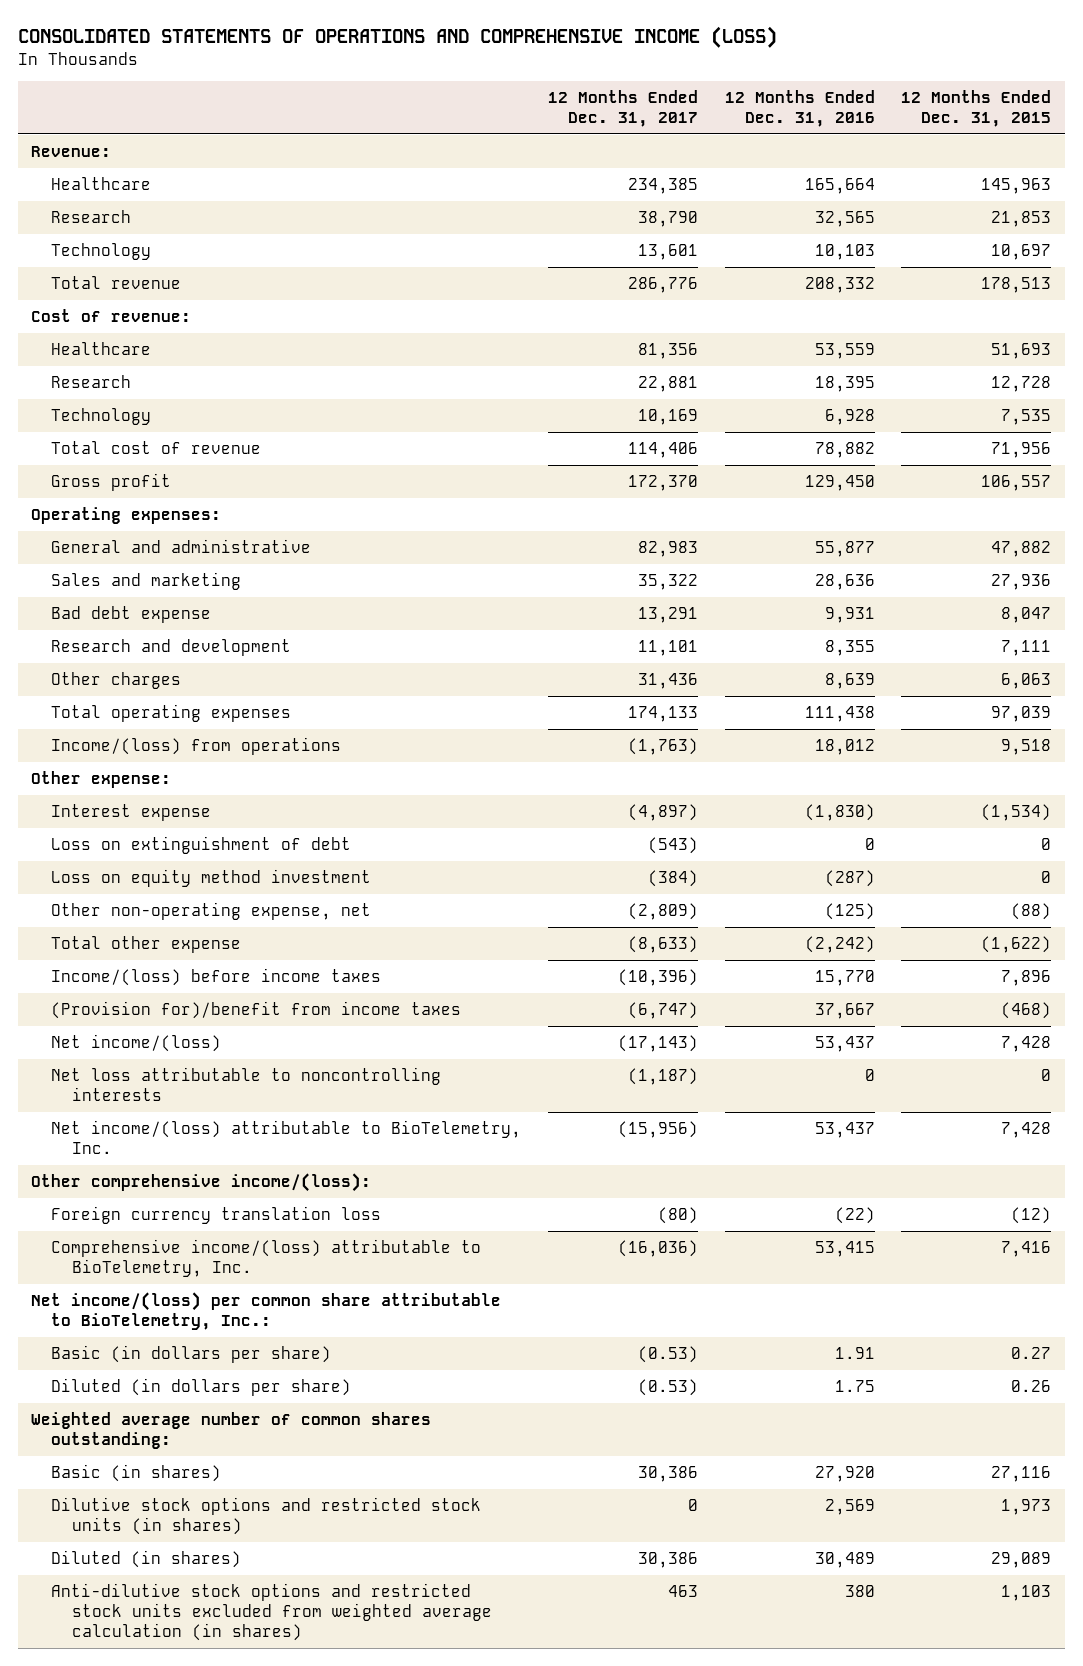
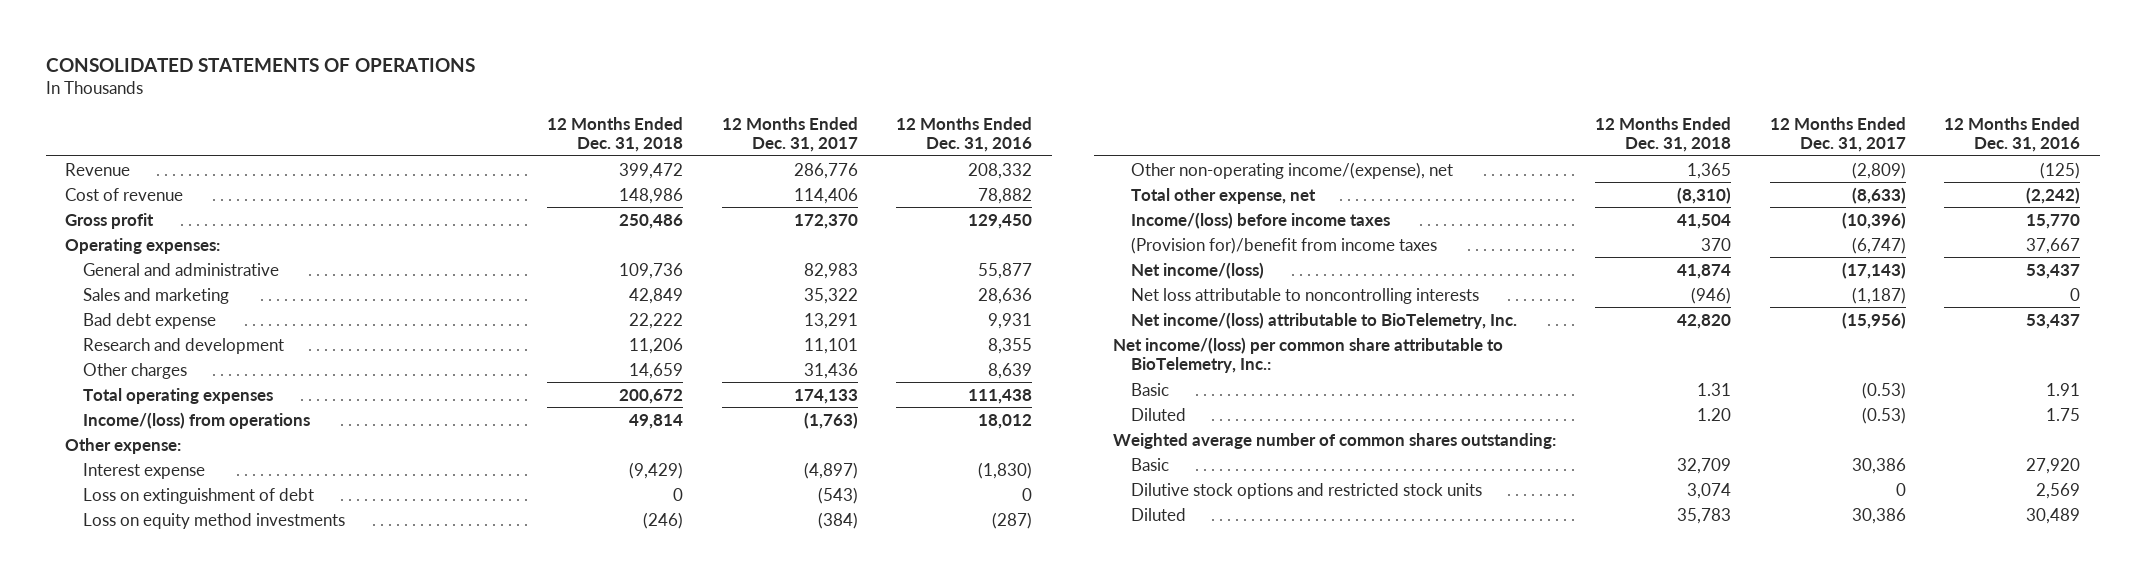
[17,26,777,49] CONSOLIDATED STATEMENTS OF OPERATIONS AND COMPREHENSIVE INCOME (LOSS) -> [45,57,475,72] CONSOLIDATED STATEMENTS OF OPERATIONS
[901,90,1052,128] 12 Months Ended Dec. 31, 2015 -> none
none -> [546,116,683,153] 12 Months Ended Dec. 31, 2018
[31,145,112,157] Revenue: -> none
[51,176,152,190] Healthcare -> none
[51,209,132,223] Research -> none
[51,242,152,260] Technology -> none
[31,308,192,322] Cost of revenue: -> none
[51,341,152,355] Healthcare -> none
[51,374,132,388] Research -> none
[51,407,152,425] Technology -> none
[51,275,182,289] Total revenue -> [65,162,131,176] Revenue
[51,440,262,454] Total cost of revenue -> [65,187,184,201] Cost of revenue
[51,868,372,887] Loss on equity method investment -> [82,512,345,529] Loss on equity method investments
[51,901,372,920] Other non-operating expense, net -> [1130,161,1453,179] Other non-operating income/(expense), net
[51,935,242,953] Total other expense -> [1130,187,1316,204] Total other expense, net
[31,1172,372,1192] Other comprehensive income/(loss): -> none
[51,1205,382,1224] Foreign currency translation loss -> none
[51,1238,482,1278] Comprehensive income/(loss) attributable to BioTelemetry, Inc. -> none
[51,1344,332,1363] Basic (in dollars per share) -> [1130,382,1169,396] Basic
[51,1377,352,1396] Diluted (in dollars per share) -> [1130,407,1186,421] Diluted
[51,1582,492,1642] Anti-dilutive stock options and restricted stock units excluded from weighted average calculation (in shares) -> none
[51,1463,222,1482] Basic (in shares) -> [1130,457,1169,471] Basic
[51,1496,482,1536] Dilutive stock options and restricted stock units (in shares) -> [1130,482,1482,499] Dilutive stock options and restricted stock units
[51,1549,242,1568] Diluted (in shares) -> [1130,507,1186,521] Diluted

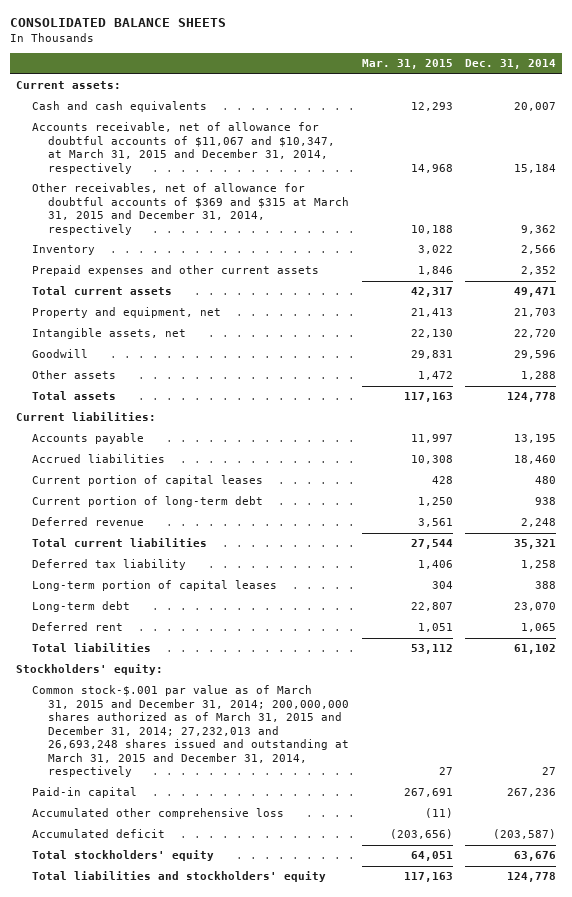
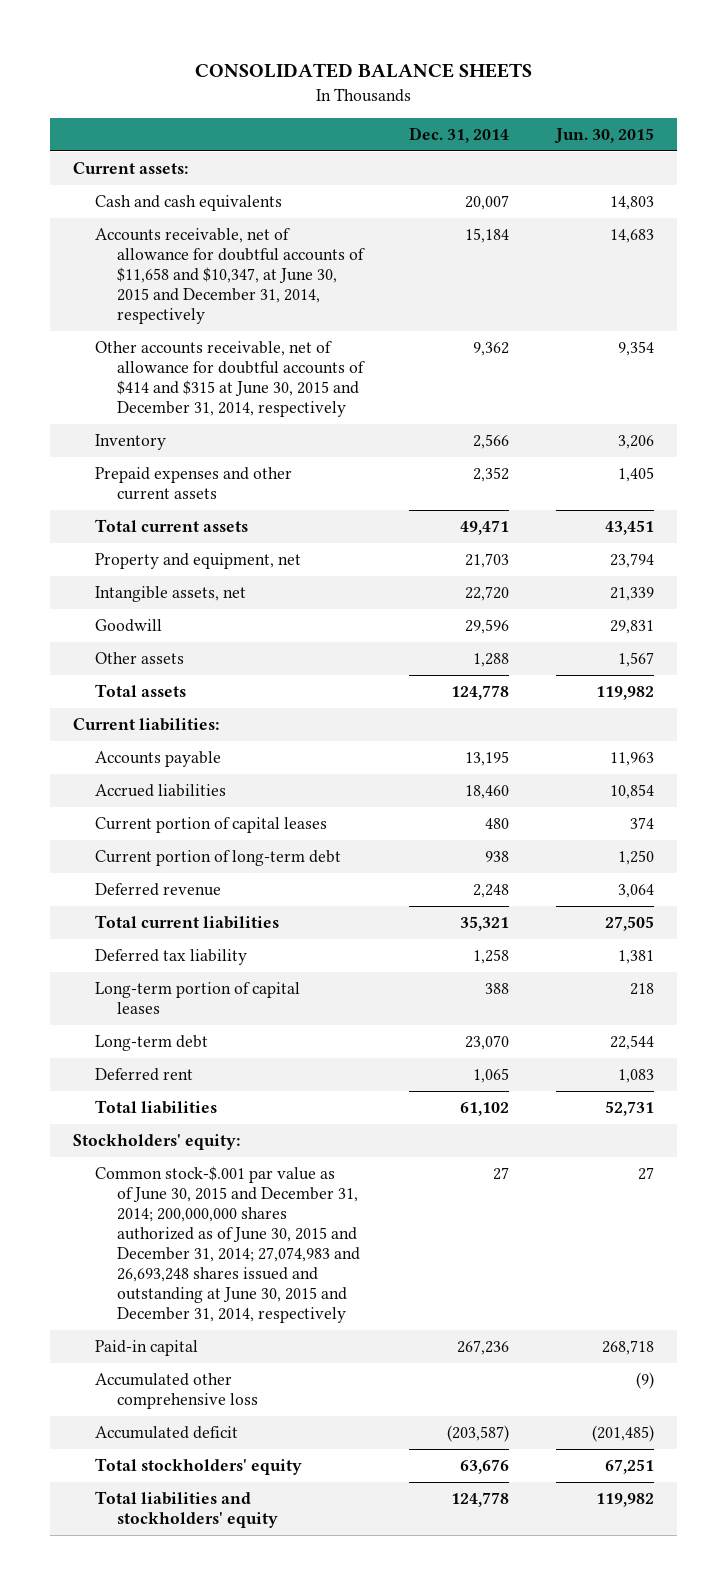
[361,59,453,70] Mar. 31, 2015 -> none
none -> [553,128,654,145] Jun. 30, 2015
[32,122,336,174] Accounts receivable, net of allowance for doubtful accounts of $11,067 and $10,347, at March 31, 2015 and December 31, 2014, respectively -> [95,227,365,325] Accounts receivable, net of allowance for doubtful accounts of $11,658 and $10,347, at June 30, 2015 and December 31, 2014, respectively
[32,183,350,235] Other receivables, net of allowance for doubtful accounts of $369 and $315 at March 31, 2015 and December 31, 2014, respectively -> [95,340,365,418] Other accounts receivable, net of allowance for doubtful accounts of $414 and $315 at June 30, 2015 and December 31, 2014, respectively
[32,685,350,778] Common stock-$.001 par value as of March 31, 2015 and December 31, 2014; 200,000,000 shares authorized as of March 31, 2015 and December 31, 2014; 27,232,013 and 26,693,248 shares issued and outstanding at March 31, 2015 and December 31, 2014, respectively -> [95,1165,360,1324] Common stock-$.001 par value as of June 30, 2015 and December 31, 2014; 200,000,000 shares authorized as of June 30, 2015 and December 31, 2014; 27,074,983 and 26,693,248 shares issued and outstanding at June 30, 2015 and December 31, 2014, respectively

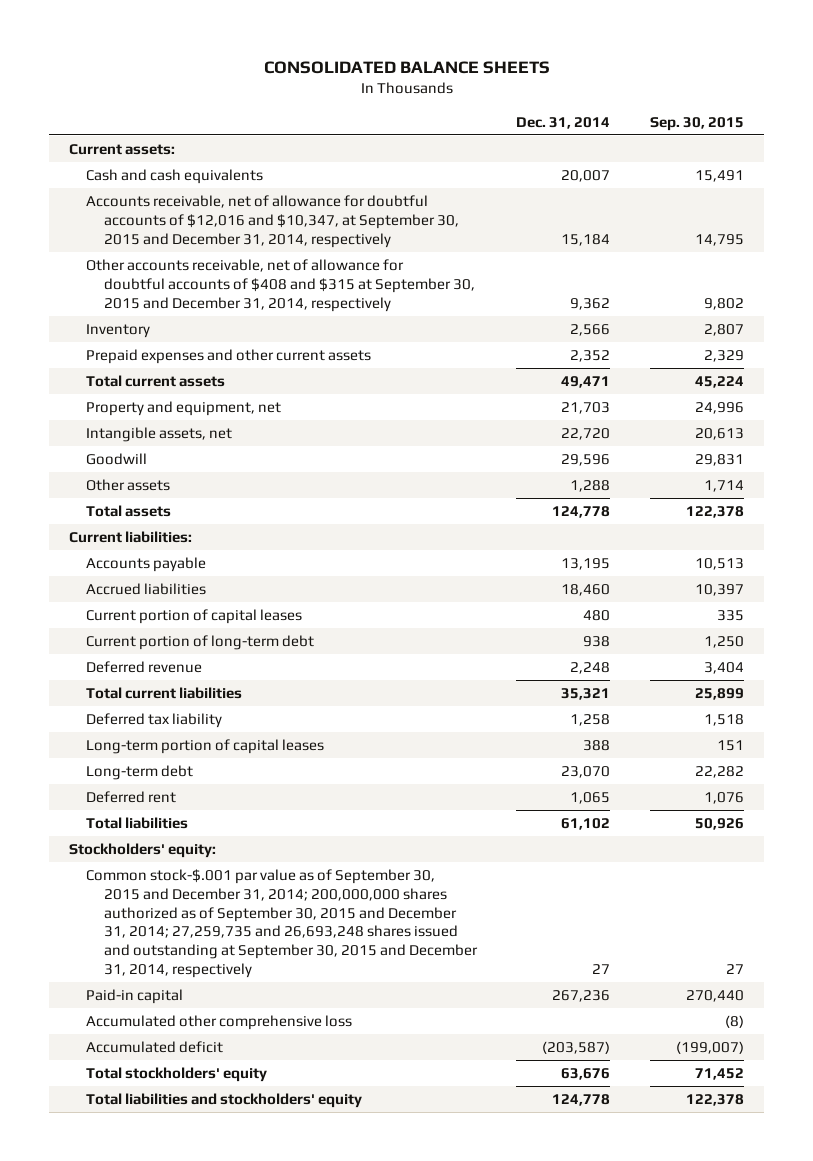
[553,128,654,145] Jun. 30, 2015 -> none
none -> [650,116,745,131] Sep. 30, 2015
[95,227,365,325] Accounts receivable, net of allowance for doubtful accounts of $11,658 and $10,347, at June 30, 2015 and December 31, 2014, respectively -> [86,194,459,248] Accounts receivable, net of allowance for doubtful accounts of $12,016 and $10,347, at September 30, 2015 and December 31, 2014, respectively
[95,340,365,418] Other accounts receivable, net of allowance for doubtful accounts of $414 and $315 at June 30, 2015 and December 31, 2014, respectively -> [86,258,475,312] Other accounts receivable, net of allowance for doubtful accounts of $408 and $315 at September 30, 2015 and December 31, 2014, respectively
[95,1165,360,1324] Common stock-$.001 par value as of June 30, 2015 and December 31, 2014; 200,000,000 shares authorized as of June 30, 2015 and December 31, 2014; 27,074,983 and 26,693,248 shares issued and outstanding at June 30, 2015 and December 31, 2014, respectively -> [86,868,478,979] Common stock-$.001 par value as of September 30, 2015 and December 31, 2014; 200,000,000 shares authorized as of September 30, 2015 and December 31, 2014; 27,259,735 and 26,693,248 shares issued and outstanding at September 30, 2015 and December 31, 2014, respectively

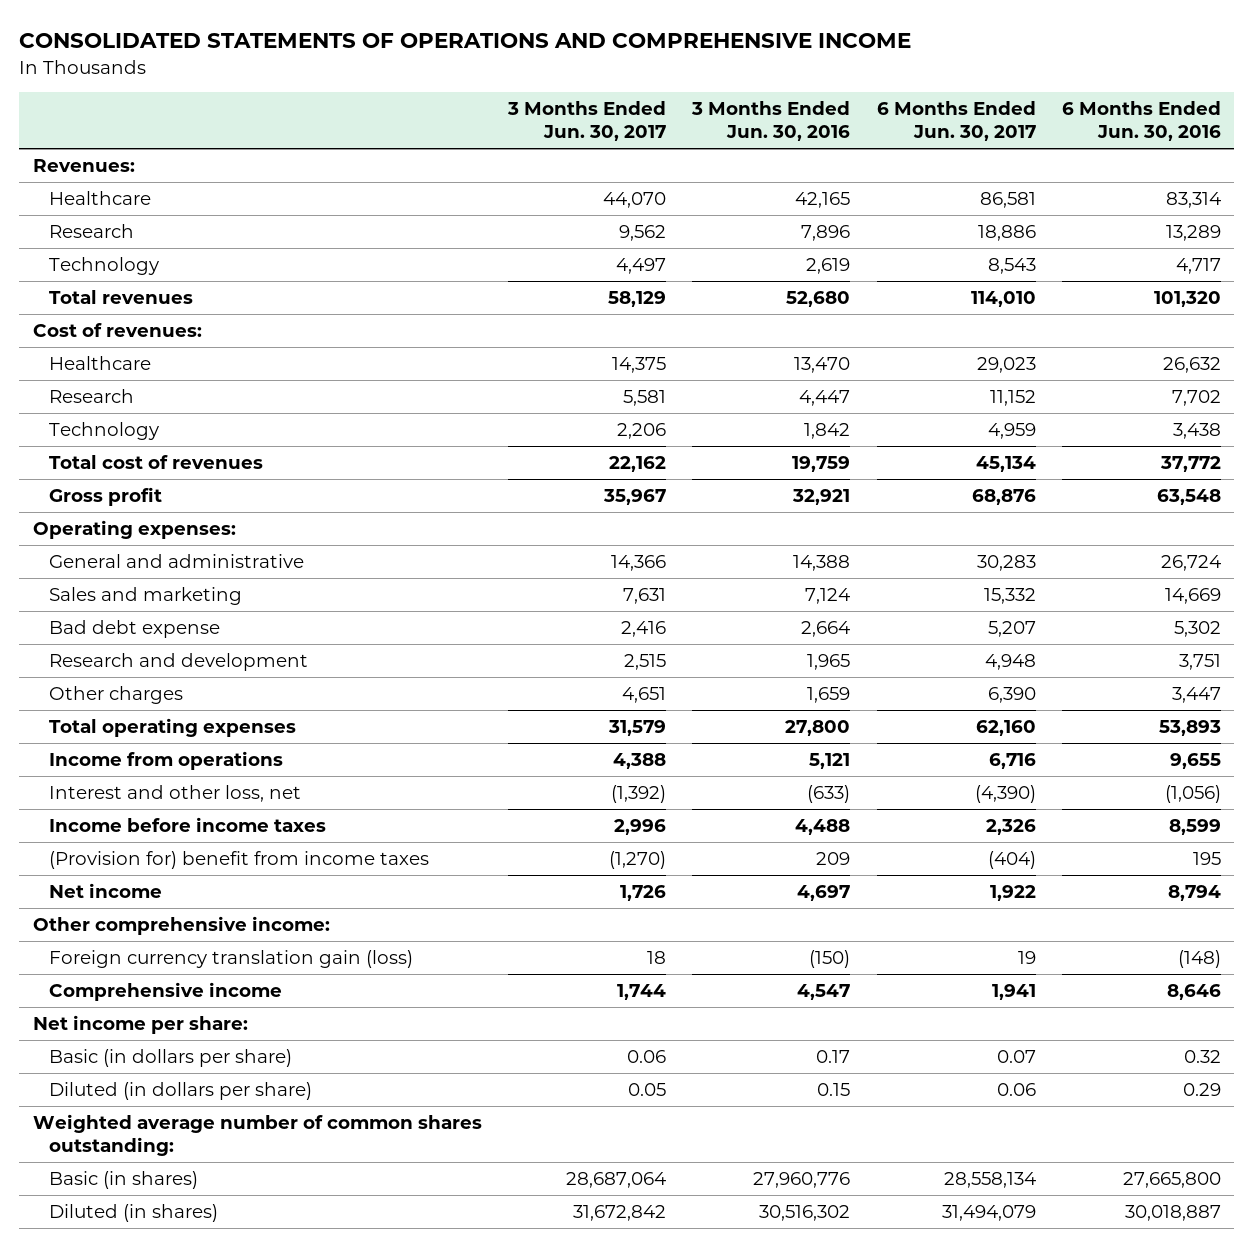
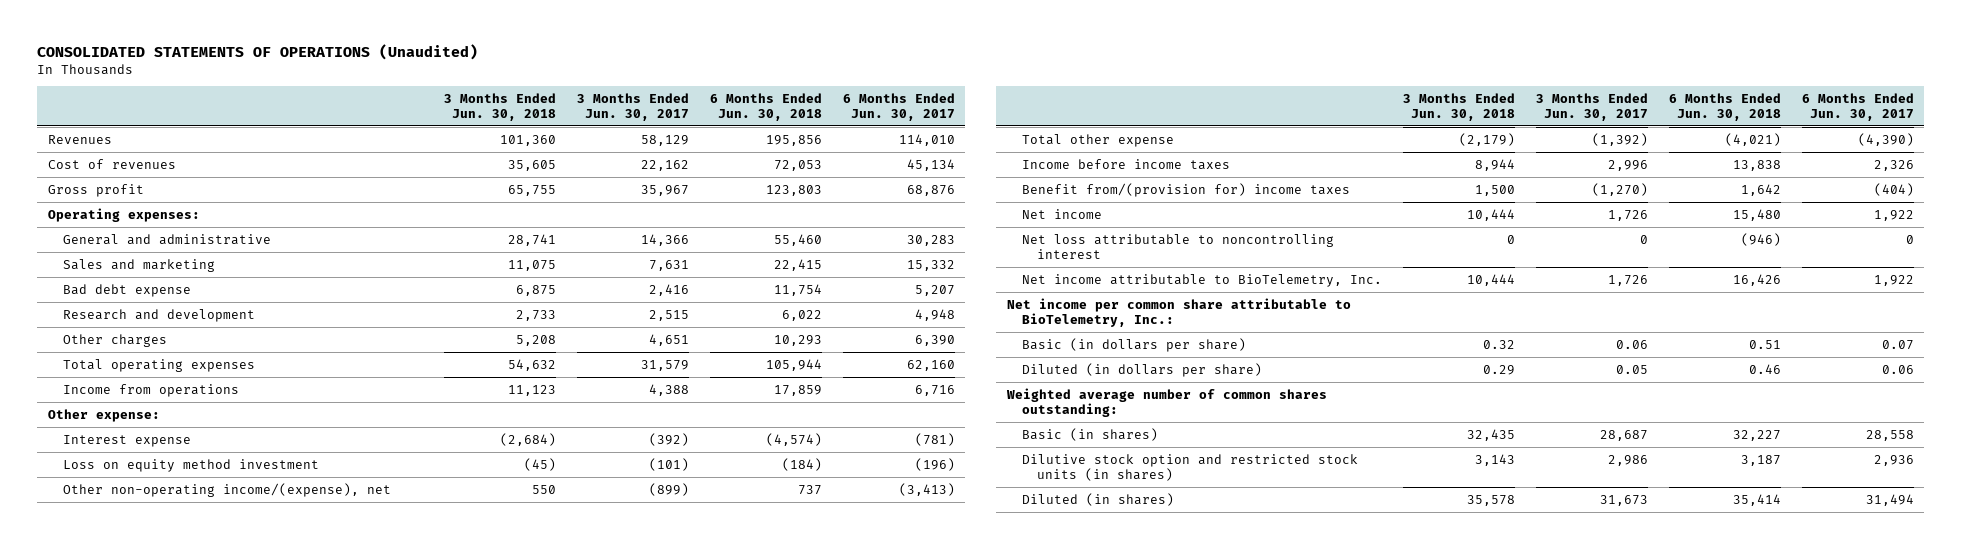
[19,33,912,49] CONSOLIDATED STATEMENTS OF OPERATIONS AND COMPREHENSIVE INCOME -> [37,43,479,60] CONSOLIDATED STATEMENTS OF OPERATIONS (Unaudited)
[691,101,851,142] 3 Months Ended Jun. 30, 2016 -> none
[1062,101,1222,142] 6 Months Ended Jun. 30, 2016 -> none
none -> [443,92,556,121] 3 Months Ended Jun. 30, 2018
none -> [709,92,822,121] 6 Months Ended Jun. 30, 2018
[32,158,135,172] Revenues: -> none
[48,190,151,205] Healthcare -> none
[48,223,134,238] Research -> none
[48,256,159,275] Technology -> none
[32,322,202,337] Cost of revenues: -> none
[48,355,151,370] Healthcare -> none
[48,388,134,403] Research -> none
[48,421,159,440] Technology -> none
[48,289,193,304] Total revenues -> [47,134,112,144] Revenues
[48,454,263,469] Total cost of revenues -> [47,158,176,169] Cost of revenues
none -> [47,408,160,422] Other expense:
none -> [62,434,191,447] Interest expense
none -> [62,458,319,472] Loss on equity method investment
none -> [62,482,391,497] Other non-operating income/(expense), net
[48,784,301,802] Interest and other loss, net -> [1022,133,1175,147] Total other expense
[48,850,429,869] (Provision for) benefit from income taxes -> [1022,182,1351,197] Benefit from/(provision for) income taxes
[32,915,330,935] Other comprehensive income: -> none
[48,949,413,968] Foreign currency translation gain (loss) -> none
[48,981,282,1001] Comprehensive income -> none
none -> [1022,233,1335,259] Net loss attributable to noncontrolling interest
none -> [1022,273,1383,287] Net income attributable to BioTelemetry, Inc.
[32,1014,248,1034] Net income per share: -> [1006,297,1351,327] Net income per common share attributable to BioTelemetry, Inc.:
[565,1171,666,1188] 28,687,064 -> [1599,429,1648,441] 28,687
[943,1171,1036,1188] 28,558,134 -> [1865,429,1914,441] 28,558
none -> [1022,453,1359,481] Dilutive stock option and restricted stock units (in shares)
[572,1204,666,1221] 31,672,842 -> [1599,494,1648,506] 31,673
[941,1204,1036,1221] 31,494,079 -> [1865,493,1914,506] 31,494

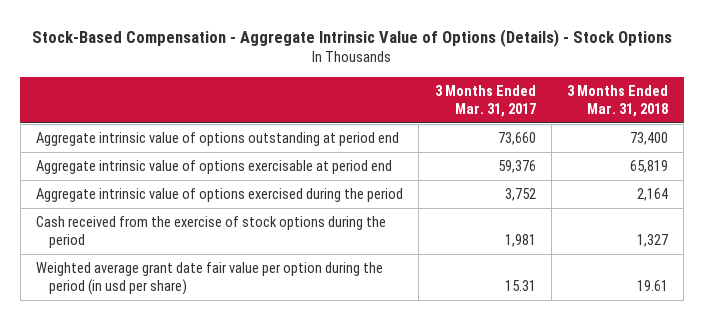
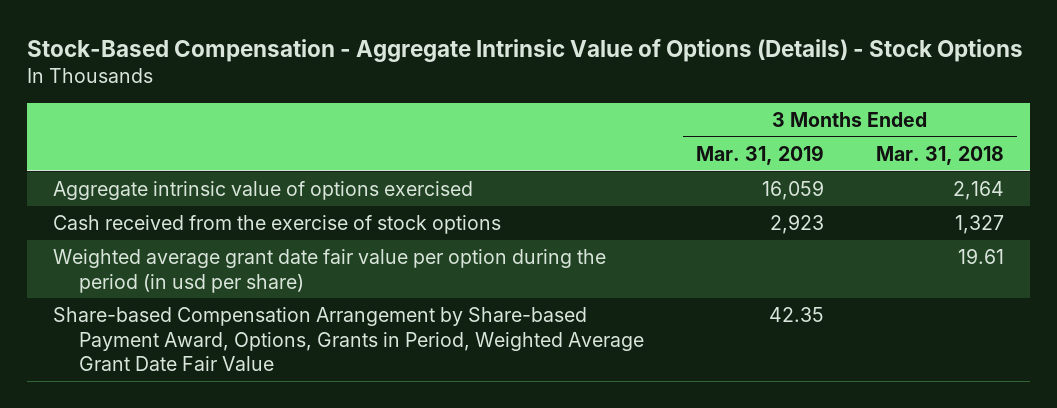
[434,84,536,118] 3 Months Ended Mar. 31, 2017 -> none
none -> [695,144,824,165] Mar. 31, 2019
[36,131,400,146] Aggregate intrinsic value of options outstanding at period end -> none
[36,159,393,174] Aggregate intrinsic value of options exercisable at period end -> none
[36,187,404,202] Aggregate intrinsic value of options exercised during the period -> [52,181,473,201] Aggregate intrinsic value of options exercised
[36,215,387,249] Cash received from the exercise of stock options during the period -> [52,215,501,235] Cash received from the exercise of stock options
none -> [52,307,644,372] Share-based Compensation Arrangement by Share-based Payment Award, Options, Grants in Period, Weighted Average Grant Date Fair Value

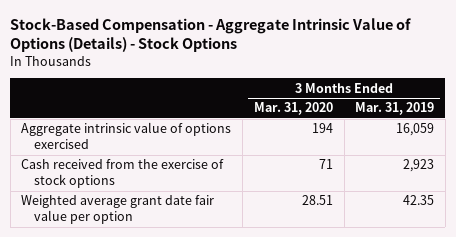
[876,145,1005,165] Mar. 31, 2018 -> none
none -> [253,102,333,116] Mar. 31, 2020
[52,249,606,293] Weighted average grant date fair value per option during the period (in usd per share) -> none
[52,307,644,372] Share-based Compensation Arrangement by Share-based Payment Award, Options, Grants in Period, Weighted Average Grant Date Fair Value -> [21,195,215,225] Weighted average grant date fair value per option

